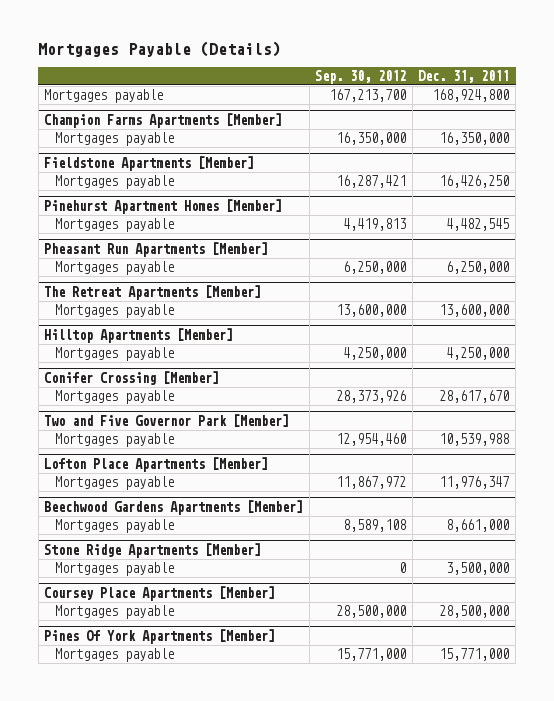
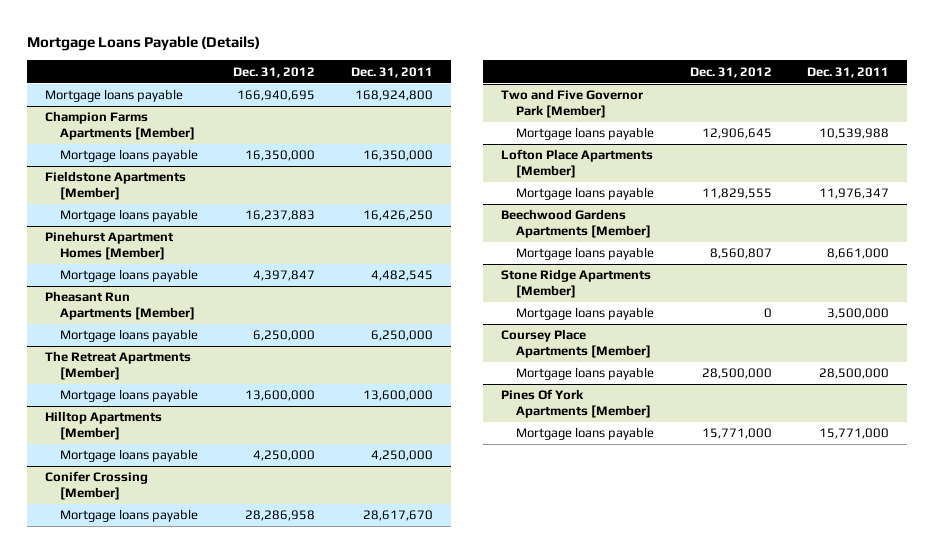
[38,41,282,58] Mortgages Payable (Details) -> [27,36,261,52] Mortgage Loans Payable (Details)
[315,69,407,84] Sep. 30, 2012 -> none
none -> [233,66,316,78] Dec. 31, 2012
[44,89,164,104] Mortgages payable -> [45,89,184,103] Mortgage loans payable
[54,132,174,147] Mortgages payable -> [59,149,198,163] Mortgage loans payable
[54,175,174,190] Mortgages payable -> [59,209,198,223] Mortgage loans payable
[54,218,174,233] Mortgages payable -> [59,269,198,283] Mortgage loans payable
[54,261,174,276] Mortgages payable -> [59,329,198,343] Mortgage loans payable
[54,304,174,319] Mortgages payable -> [59,389,198,403] Mortgage loans payable
[54,347,174,362] Mortgages payable -> [59,449,198,463] Mortgage loans payable
[54,390,174,405] Mortgages payable -> [59,509,198,523] Mortgage loans payable
[54,433,174,448] Mortgages payable -> [515,127,654,141] Mortgage loans payable
[54,476,174,491] Mortgages payable -> [515,187,654,201] Mortgage loans payable
[54,519,174,534] Mortgages payable -> [515,247,654,261] Mortgage loans payable
[54,562,174,577] Mortgages payable -> [515,307,654,321] Mortgage loans payable
[54,605,174,620] Mortgages payable -> [515,367,654,381] Mortgage loans payable
[54,648,174,663] Mortgages payable -> [515,427,654,441] Mortgage loans payable

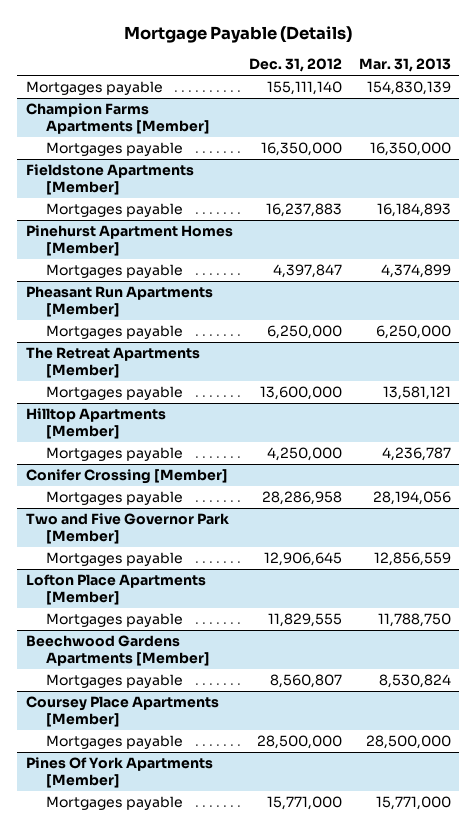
[27,36,261,52] Mortgage Loans Payable (Details) -> [124,26,353,44] Mortgage Payable (Details)
[351,66,434,78] Dec. 31, 2011 -> none
none -> [358,58,451,73] Mar. 31, 2013
[45,89,184,103] Mortgage loans payable -> [25,80,163,95] Mortgages payable
[237,90,316,102] 166,940,695 -> [267,80,343,95] 155,111,140
[59,149,198,163] Mortgage loans payable -> [46,141,184,156] Mortgages payable
[59,209,198,223] Mortgage loans payable -> [46,202,184,217] Mortgages payable
[59,269,198,283] Mortgage loans payable -> [46,263,184,278] Mortgages payable
[59,329,198,343] Mortgage loans payable -> [46,324,184,339] Mortgages payable
[59,389,198,403] Mortgage loans payable -> [46,385,184,400] Mortgages payable
[59,449,198,463] Mortgage loans payable -> [46,446,184,461] Mortgages payable
[59,509,198,523] Mortgage loans payable -> [46,490,184,505] Mortgages payable
[515,127,654,141] Mortgage loans payable -> [46,551,184,566] Mortgages payable
[515,187,654,201] Mortgage loans payable -> [46,612,184,627] Mortgages payable
[501,269,652,299] Stone Ridge Apartments [Member] -> none
[515,307,654,321] Mortgage loans payable -> none
[515,247,654,261] Mortgage loans payable -> [46,673,184,688] Mortgages payable
[515,367,654,381] Mortgage loans payable -> [46,734,184,749] Mortgages payable
[515,427,654,441] Mortgage loans payable -> [46,795,184,810] Mortgages payable

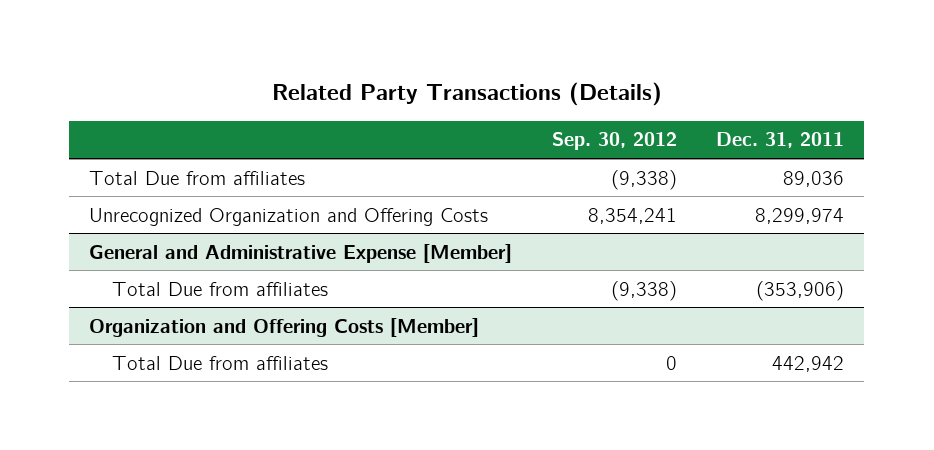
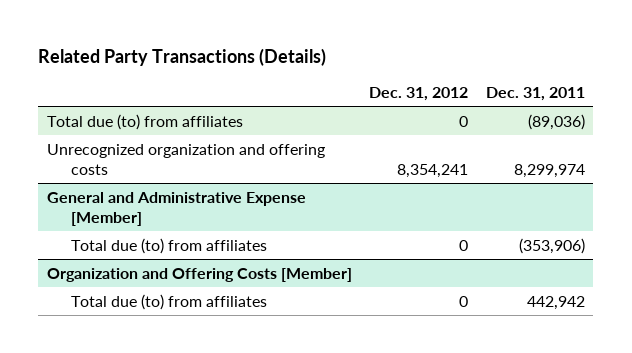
[551,132,677,151] Sep. 30, 2012 -> none
none -> [369,87,469,102] Dec. 31, 2012
[89,170,306,185] Total Due from affiliates -> [46,113,243,130] Total due (to) from affiliates
[783,170,845,187] 89,036 -> [527,113,585,130] (89,036)
[89,207,489,226] Unrecognized Organization and Offering Costs -> [46,143,325,175] Unrecognized organization and offering costs
[111,281,328,296] Total Due from affiliates -> [70,237,267,254] Total due (to) from affiliates
[111,355,328,370] Total Due from affiliates -> [70,293,267,310] Total due (to) from affiliates

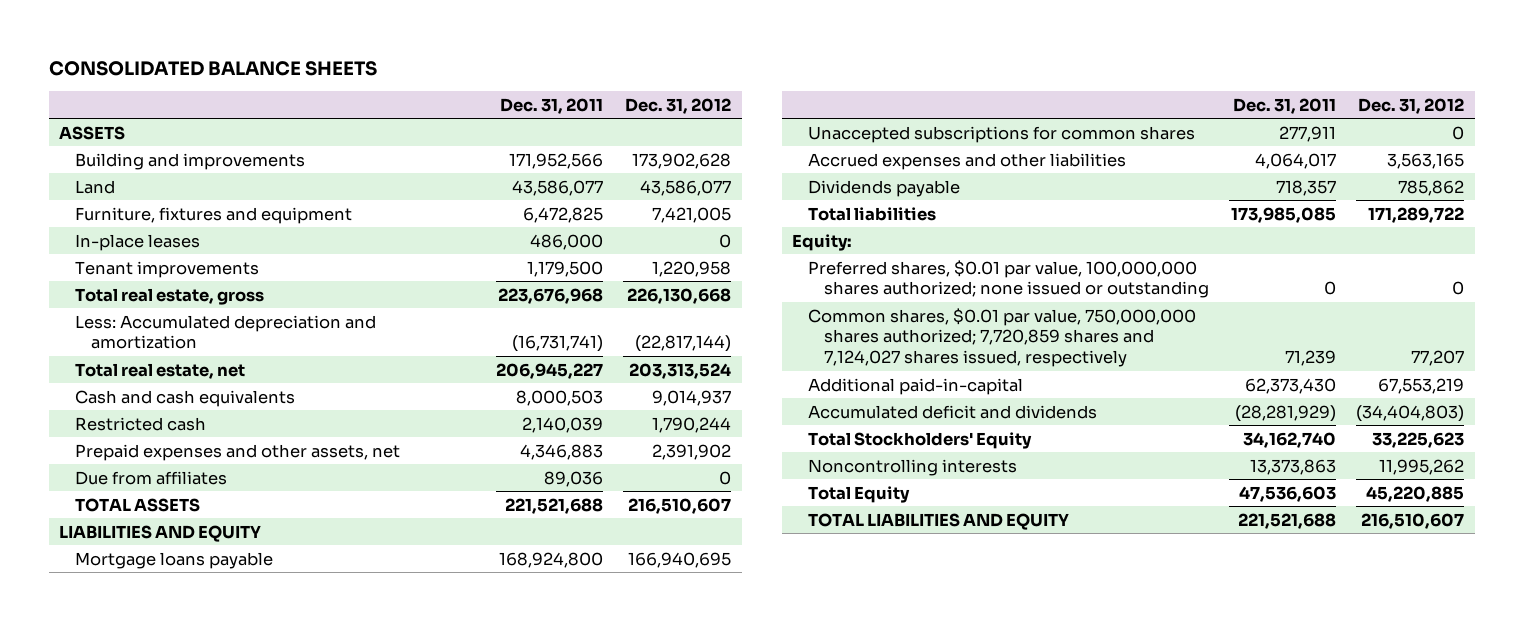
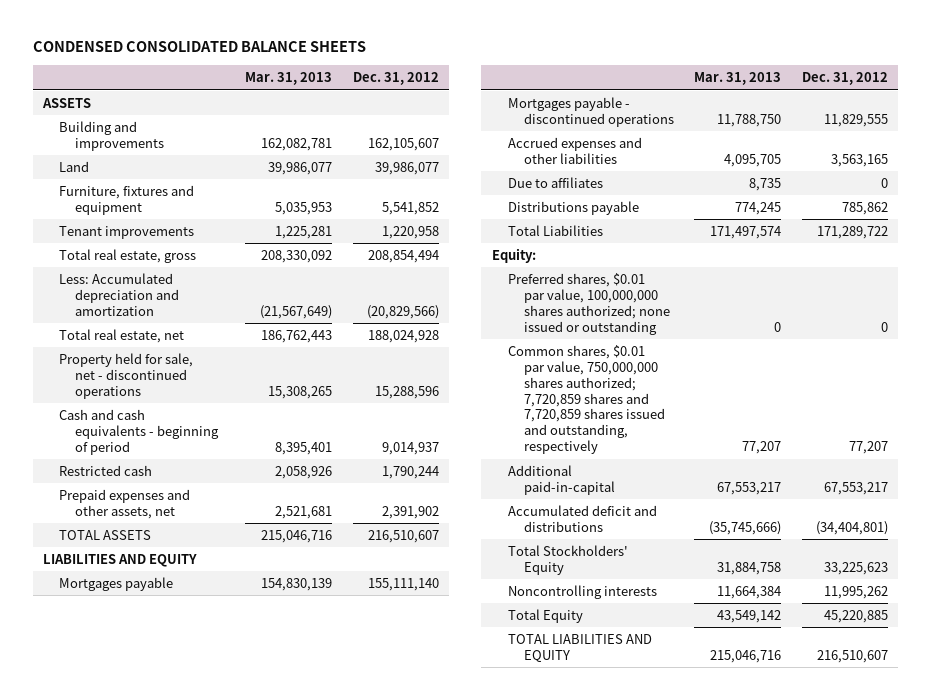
[49,60,378,76] CONSOLIDATED BALANCE SHEETS -> [32,41,366,53] CONDENSED CONSOLIDATED BALANCE SHEETS
[500,97,604,114] Dec. 31, 2011 -> none
none -> [245,72,333,86] Mar. 31, 2013
[75,233,201,251] In-place leases -> none
[632,152,732,169] 173,902,628 -> [367,137,439,151] 162,105,607
[640,179,732,196] 43,586,077 -> [374,161,439,175] 39,986,077
[652,206,732,223] 7,421,005 -> [381,201,439,215] 5,541,852
[627,287,732,304] 226,130,668 -> [367,249,439,263] 208,854,494
[635,335,732,353] (22,817,144) -> [366,304,439,319] (20,829,566)
[629,362,732,379] 203,313,524 -> [367,329,439,343] 188,024,928
none -> [58,352,193,399] Property held for sale, net - discontinued operations
[75,389,296,407] Cash and cash equivalents -> [58,408,219,455] Cash and cash equivalents - beginning of period
[75,470,228,485] Due from affiliates -> none
[808,125,1196,143] Unaccepted subscriptions for common shares -> none
[75,551,274,569] Mortgage loans payable -> [58,576,173,591] Mortgages payable
[628,551,732,568] 166,940,695 -> [367,577,439,591] 155,111,140
none -> [507,96,674,127] Mortgages payable - discontinued operations
none -> [507,176,603,188] Due to affiliates
[808,179,961,197] Dividends payable -> [507,200,639,215] Distributions payable
[808,206,937,221] Total liabilities -> [507,224,603,236] Total Liabilities
[808,307,1197,368] Common shares, $0.01 par value, 750,000,000 shares authorized; 7,720,859 shares and 7,124,027 shares issued, respectively -> [507,344,665,455] Common shares, $0.01 par value, 750,000,000 shares authorized; 7,720,859 shares and 7,720,859 shares issued and outstanding, respectively
[1378,377,1465,394] 67,553,219 -> [823,481,888,495] 67,553,217
[808,404,1098,419] Accumulated deficit and dividends -> [507,504,657,532] Accumulated deficit and distributions
[1356,404,1465,422] (34,404,803) -> [815,520,888,535] (34,404,801)

